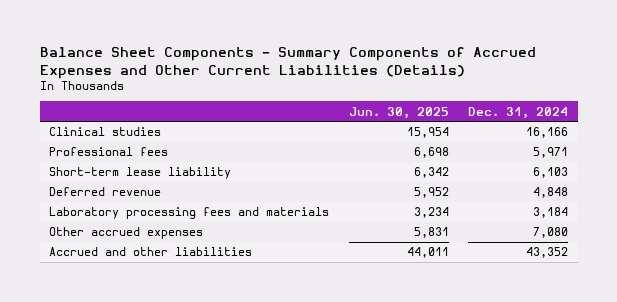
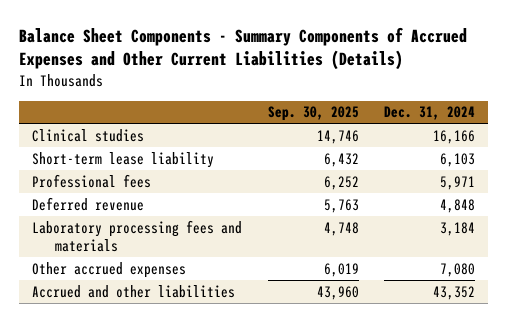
[348,106,449,119] Jun. 30, 2025 -> none
none -> [267,106,359,122] Sep. 30, 2025
[49,147,169,157] Professional fees -> [31,173,151,188] Professional fees

